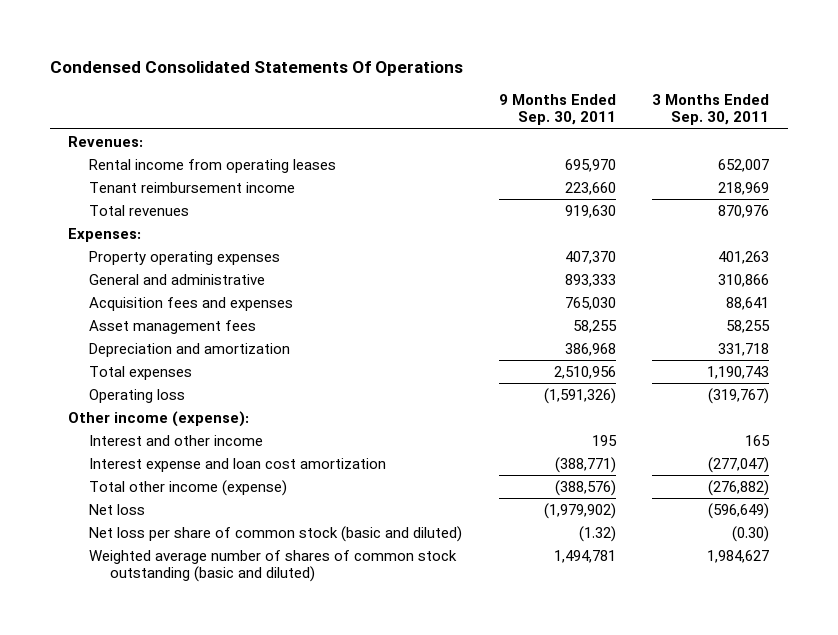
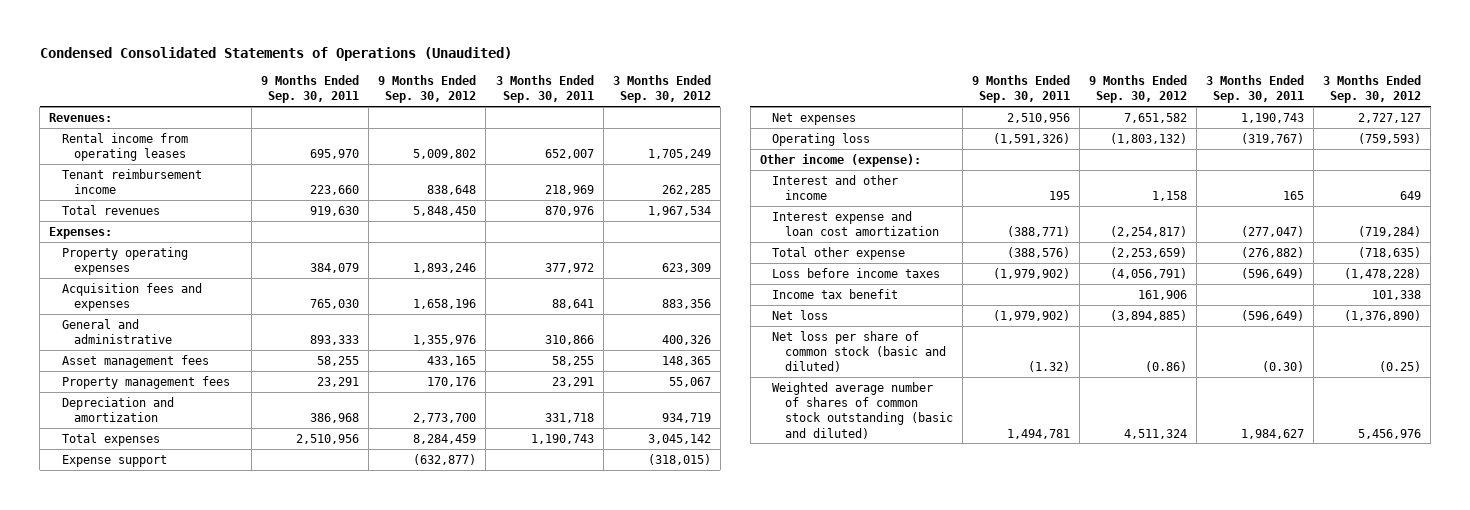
[50,61,464,77] Condensed Consolidated Statements Of Operations -> [39,47,512,62] Condensed Consolidated Statements of Operations (Unaudited)
none -> [378,75,477,104] 9 Months Ended Sep. 30, 2012
none -> [612,75,711,104] 3 Months Ended Sep. 30, 2012
[564,250,616,264] 407,370 -> [310,262,360,273] 384,079
[718,250,770,264] 401,263 -> [544,262,594,273] 377,972
[89,273,266,285] General and administrative -> [61,318,173,344] General and administrative
none -> [61,375,230,389] Property management fees
none -> [61,454,167,467] Expense support
none -> [772,112,857,125] Net expenses
[89,479,288,496] Total other income (expense) -> [772,246,906,260] Total other expense
none -> [772,267,941,278] Loss before income taxes
none -> [772,288,899,299] Income tax benefit

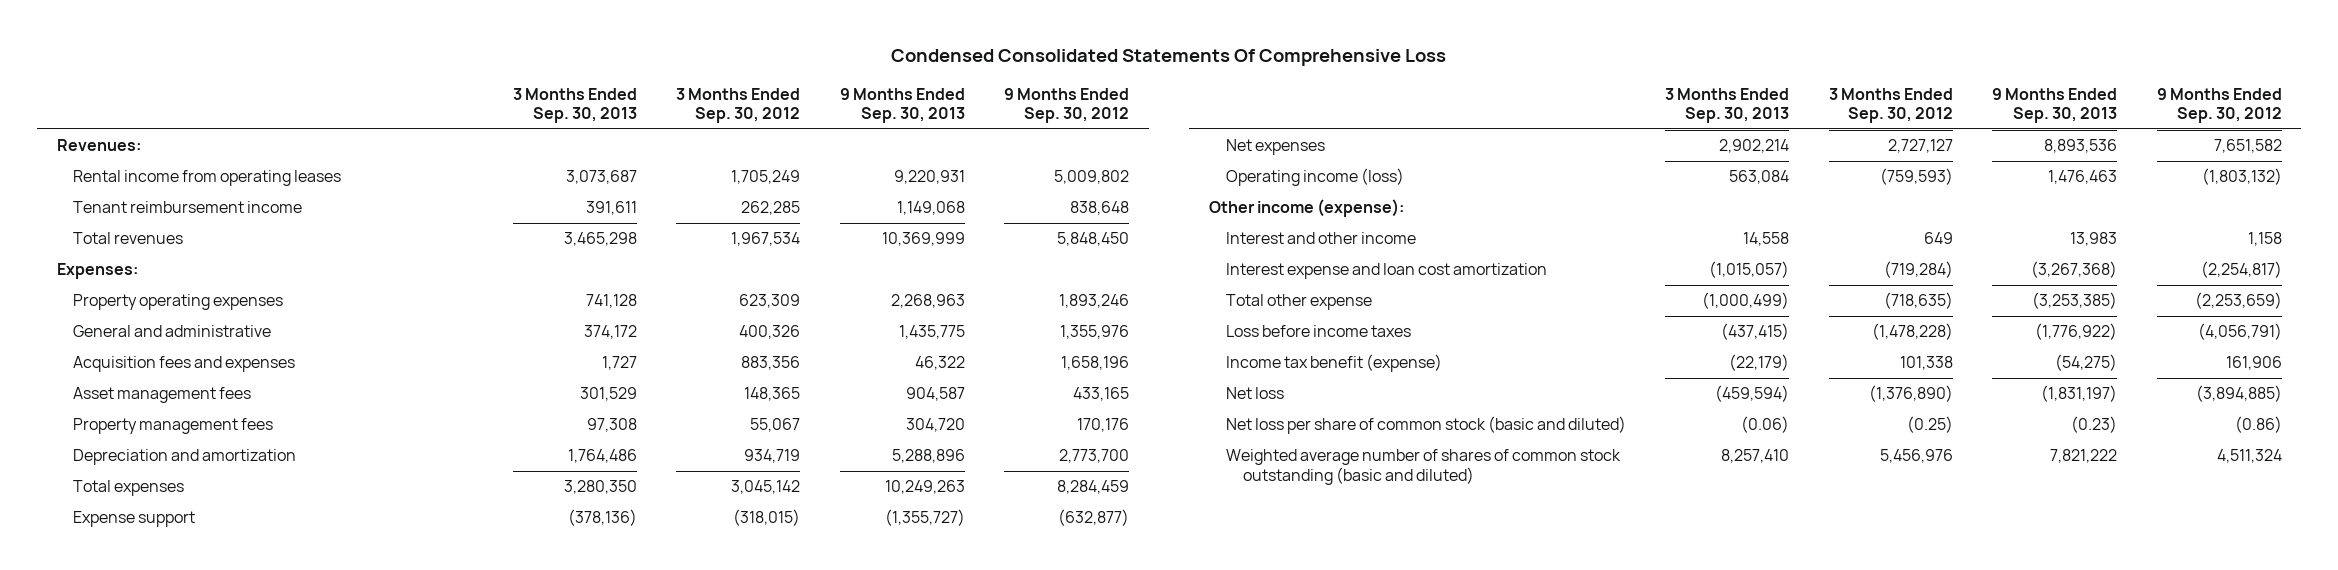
[39,47,512,62] Condensed Consolidated Statements of Operations (Unaudited) -> [891,49,1447,67] Condensed Consolidated Statements Of Comprehensive Loss
[261,75,360,104] 9 Months Ended Sep. 30, 2011 -> none
[495,75,594,104] 3 Months Ended Sep. 30, 2011 -> none
none -> [512,87,637,124] 3 Months Ended Sep. 30, 2013
none -> [839,87,965,124] 9 Months Ended Sep. 30, 2013
[61,282,202,311] Acquisition fees and expenses -> [73,356,296,373] Acquisition fees and expenses
[772,132,871,146] Operating loss -> [1225,168,1404,187] Operating income (loss)
[772,288,899,299] Income tax benefit -> [1225,354,1442,373] Income tax benefit (expense)

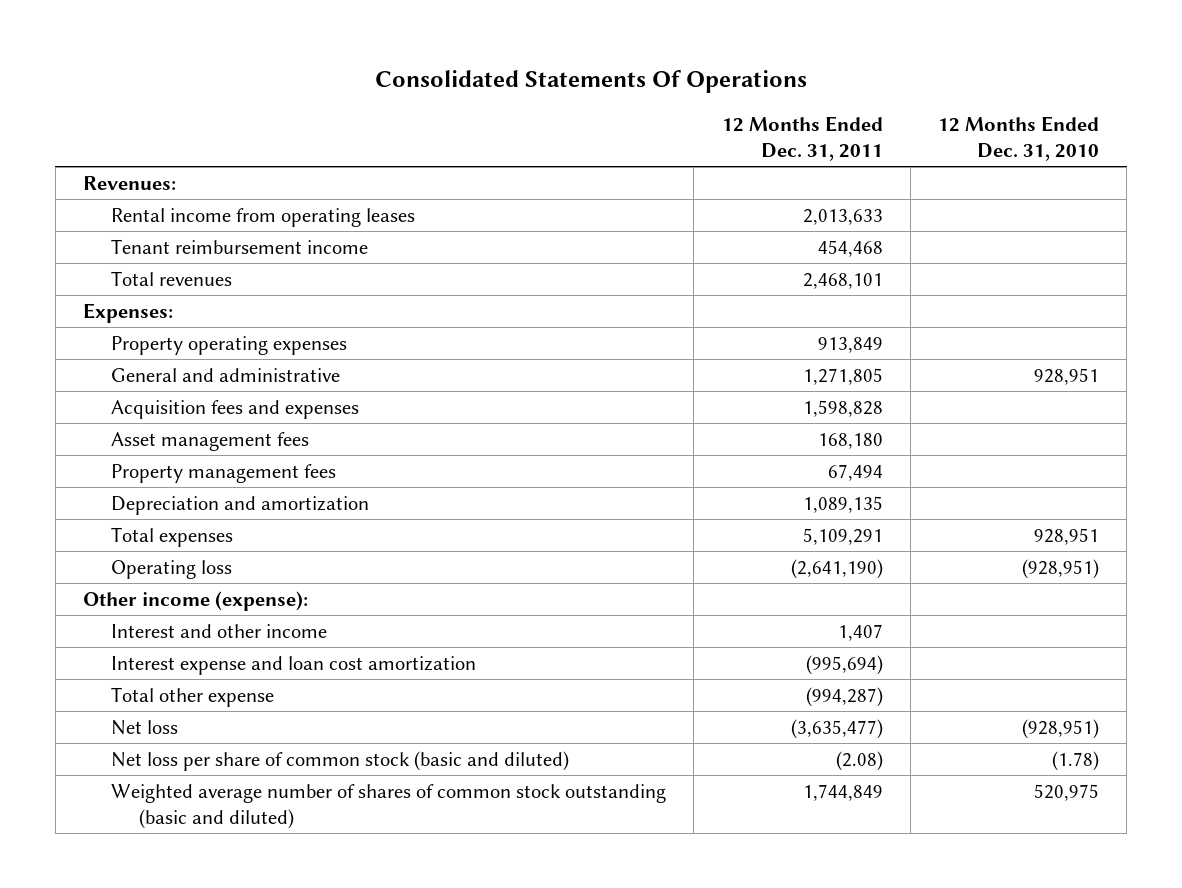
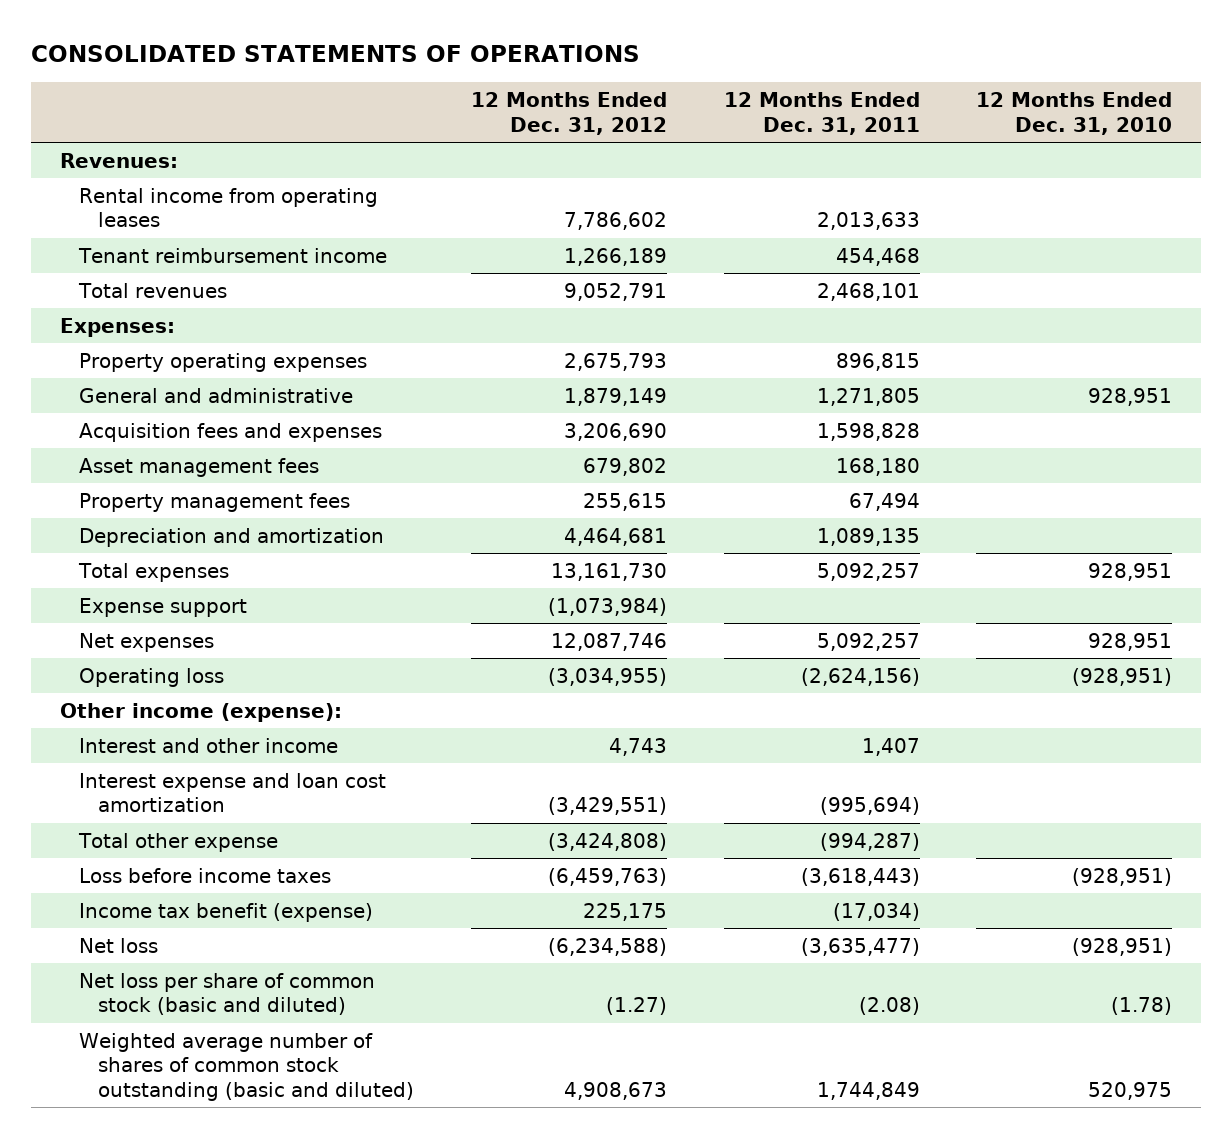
[374,70,807,94] Consolidated Statements Of Operations -> [31,45,641,63] CONSOLIDATED STATEMENTS OF OPERATIONS
none -> [470,92,667,135] 12 Months Ended Dec. 31, 2012
[817,336,883,353] 913,849 -> [835,352,920,371] 896,815
[802,527,883,545] 5,109,291 -> [816,562,920,581] 5,092,257
none -> [78,597,247,617] Expense support
none -> [78,632,214,652] Net expenses
[790,558,883,579] (2,641,190) -> [800,667,920,686] (2,624,156)
none -> [78,867,331,883] Loss before income taxes
none -> [78,902,373,922] Income tax benefit (expense)

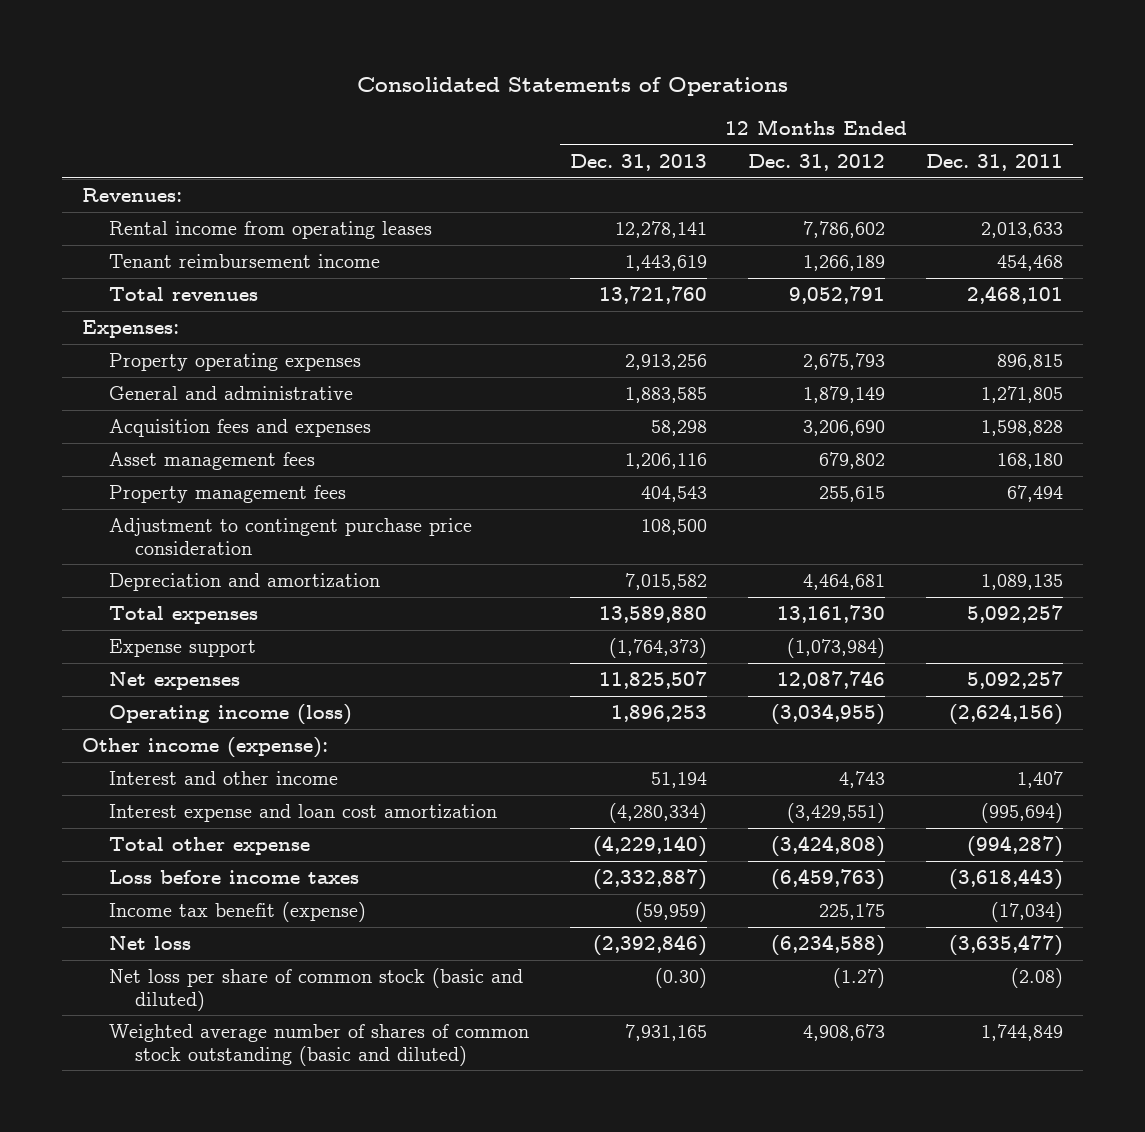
[31,45,641,63] CONSOLIDATED STATEMENTS OF OPERATIONS -> [356,76,788,96] Consolidated Statements of Operations
[976,92,1173,135] 12 Months Ended Dec. 31, 2010 -> none
none -> [569,153,707,171] Dec. 31, 2013
none -> [108,518,472,555] Adjustment to contingent purchase price consideration
[78,667,224,687] Operating loss -> [108,704,352,726] Operating income (loss)

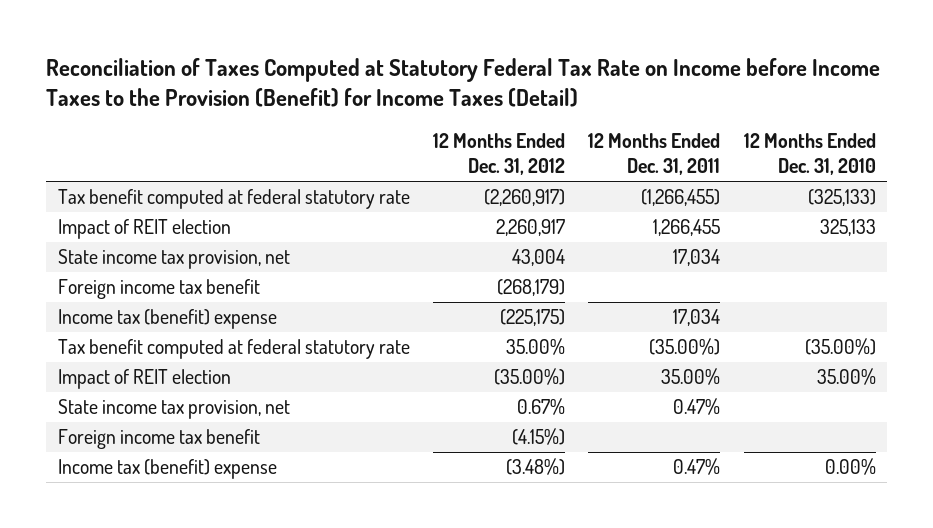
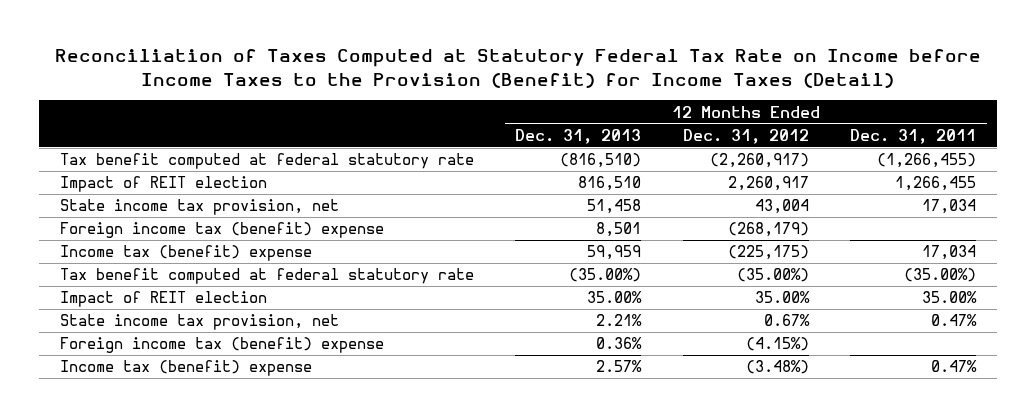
[743,132,876,176] 12 Months Ended Dec. 31, 2010 -> none
none -> [515,128,642,144] Dec. 31, 2013
[57,279,260,300] Foreign income tax benefit -> [59,222,384,239] Foreign income tax (benefit) expense
[506,338,566,356] 35.00% -> [736,268,809,283] (35.00%)
[494,368,566,386] (35.00%) -> [754,291,810,304] 35.00%
[57,429,260,450] Foreign income tax benefit -> [59,337,384,354] Foreign income tax (benefit) expense

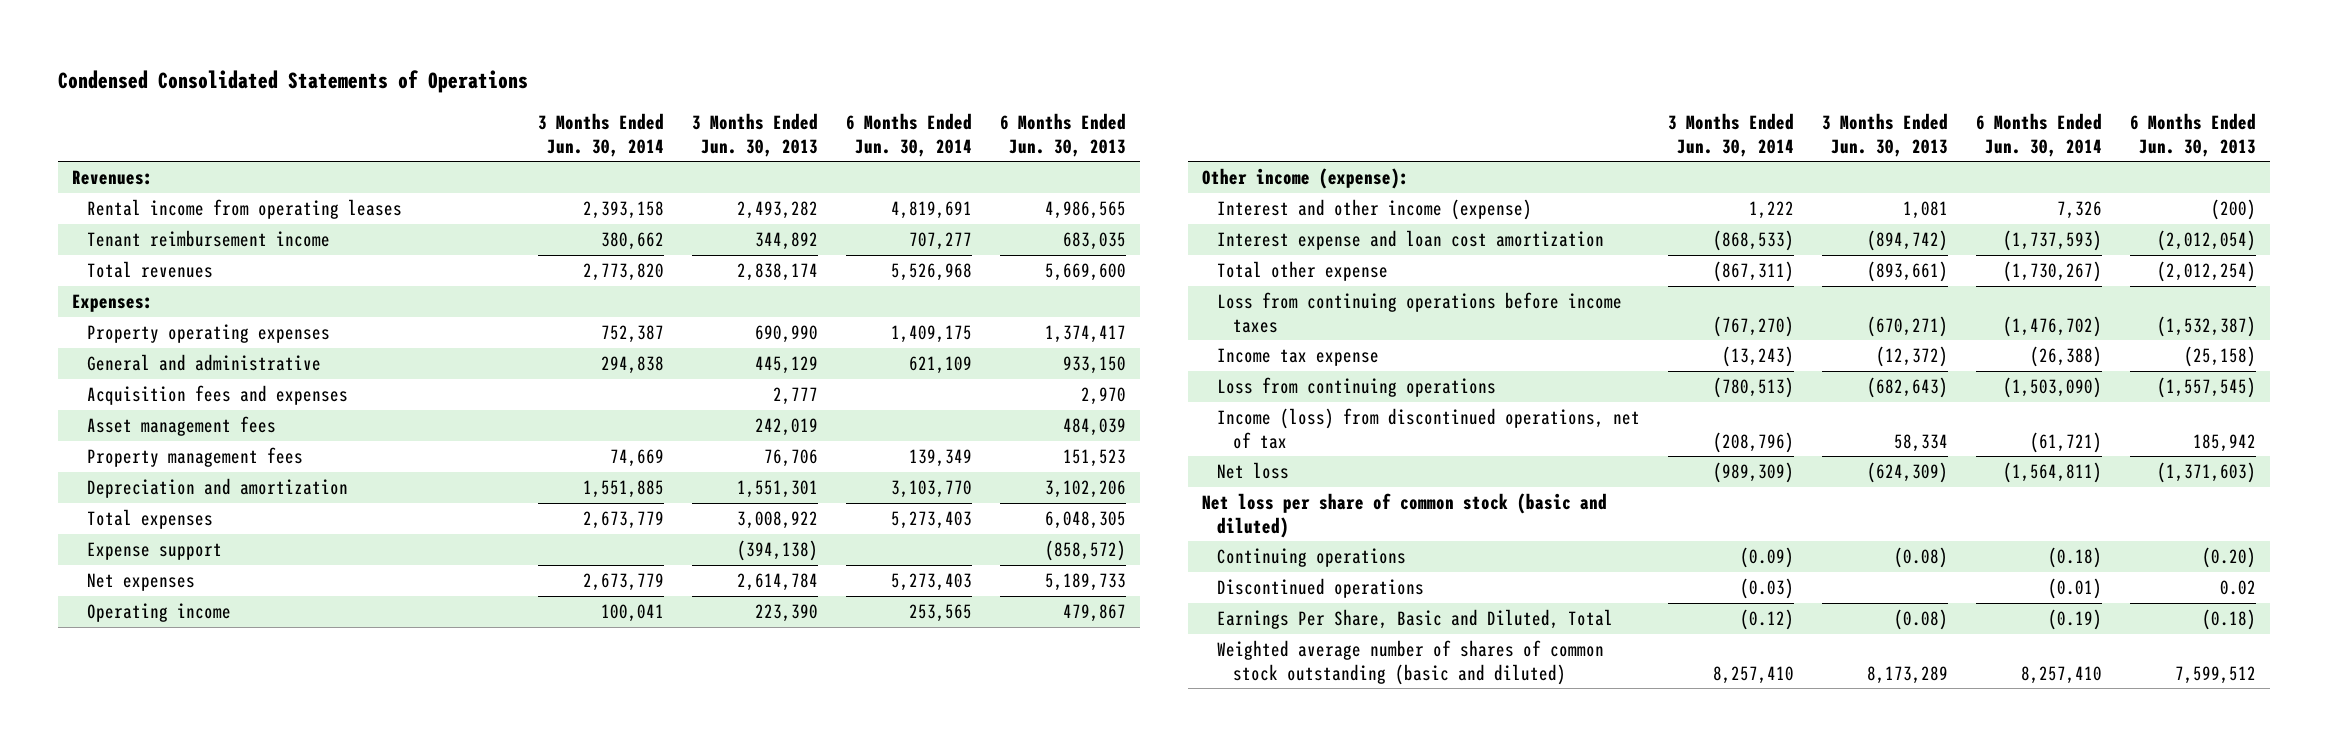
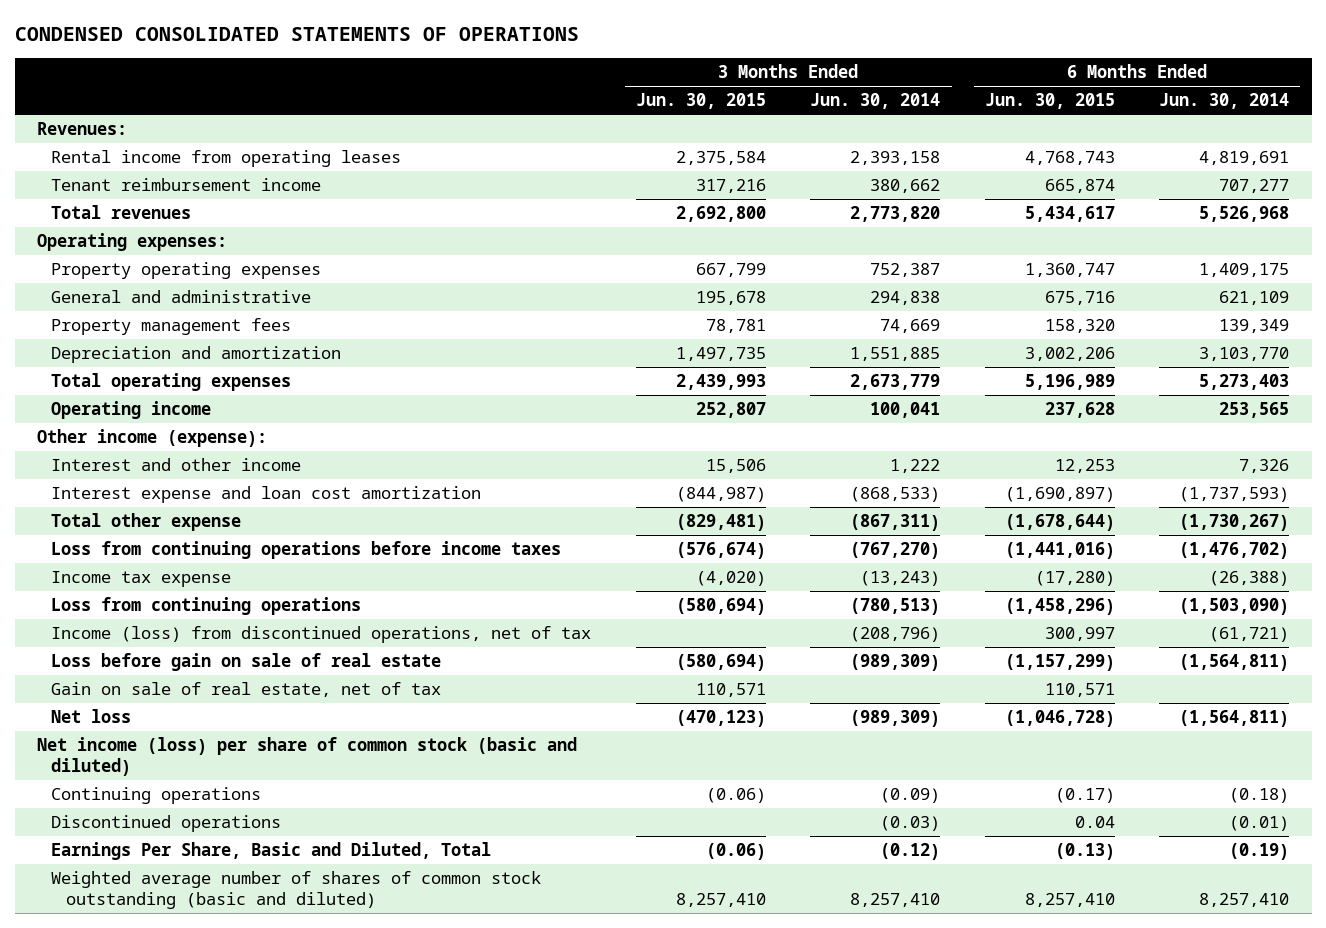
[58,69,529,93] Condensed Consolidated Statements of Operations -> [14,26,579,41] CONDENSED CONSOLIDATED STATEMENTS OF OPERATIONS
[692,113,819,157] 3 Months Ended Jun. 30, 2013 -> none
[999,113,1126,157] 6 Months Ended Jun. 30, 2013 -> none
none -> [635,93,766,110] Jun. 30, 2015
none -> [984,93,1115,110] Jun. 30, 2015
[72,294,154,313] Expenses: -> [36,233,227,252] Operating expenses:
[87,385,349,406] Acquisition fees and expenses -> none
[87,416,277,437] Asset management fees -> none
[87,542,223,561] Expense support -> none
[87,573,196,592] Net expenses -> none
[87,509,214,530] Total expenses -> [51,373,292,392] Total operating expenses
[1217,199,1533,221] Interest and other income (expense) -> [51,458,302,472] Interest and other income
none -> [51,653,442,672] Loss before gain on sale of real estate
none -> [51,682,442,698] Gain on sale of real estate, net of tax
[1201,493,1607,538] Net loss per share of common stock (basic and diluted) -> [36,737,577,776] Net income (loss) per share of common stock (basic and diluted)

